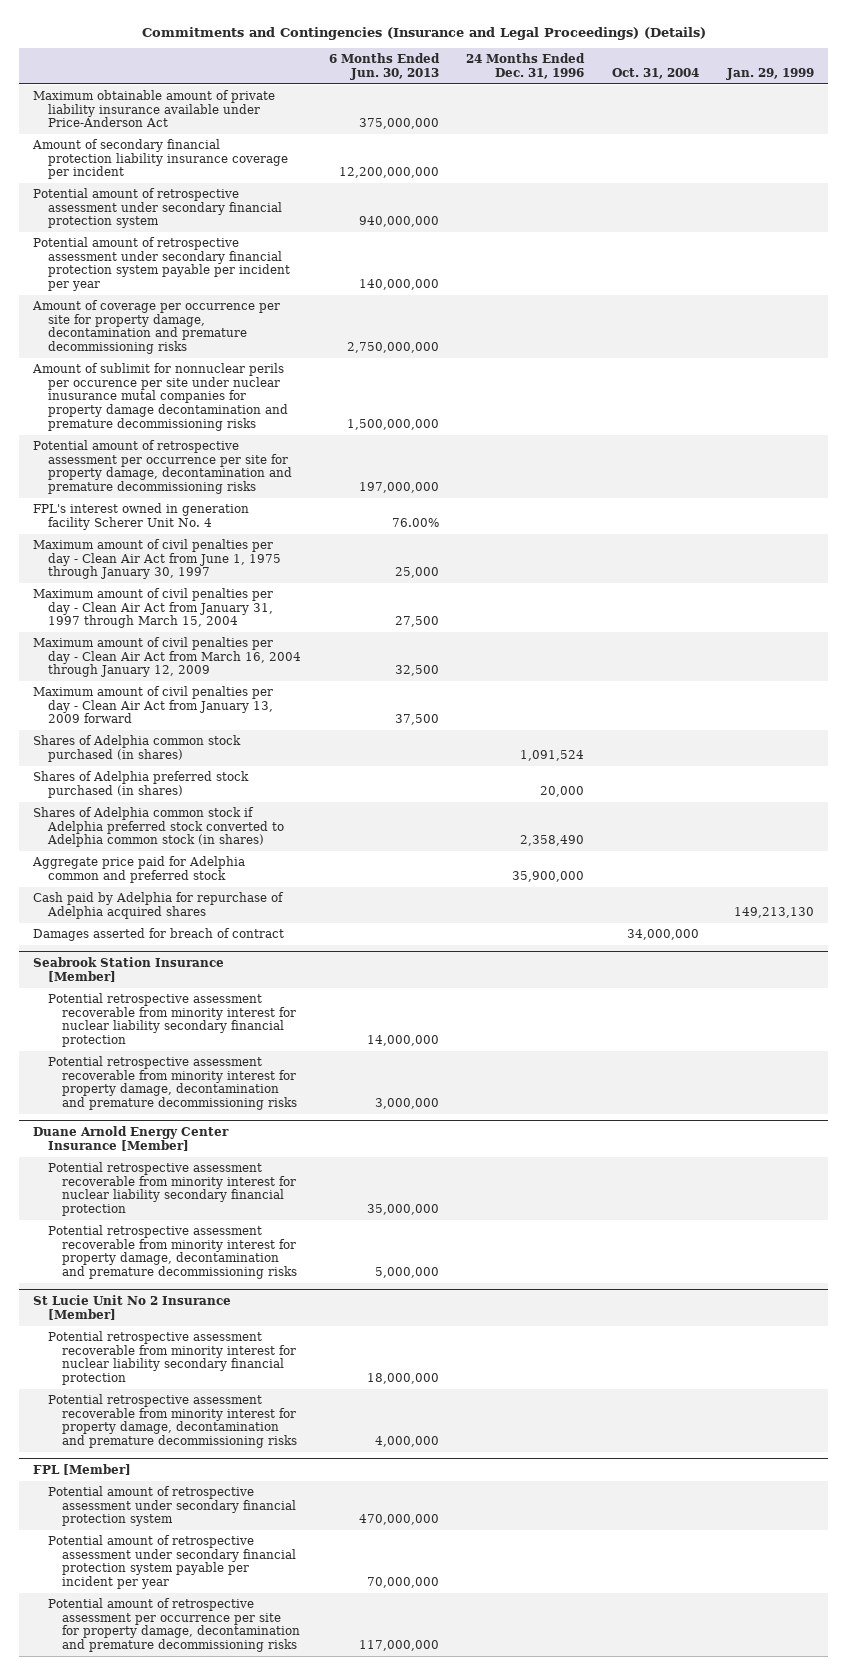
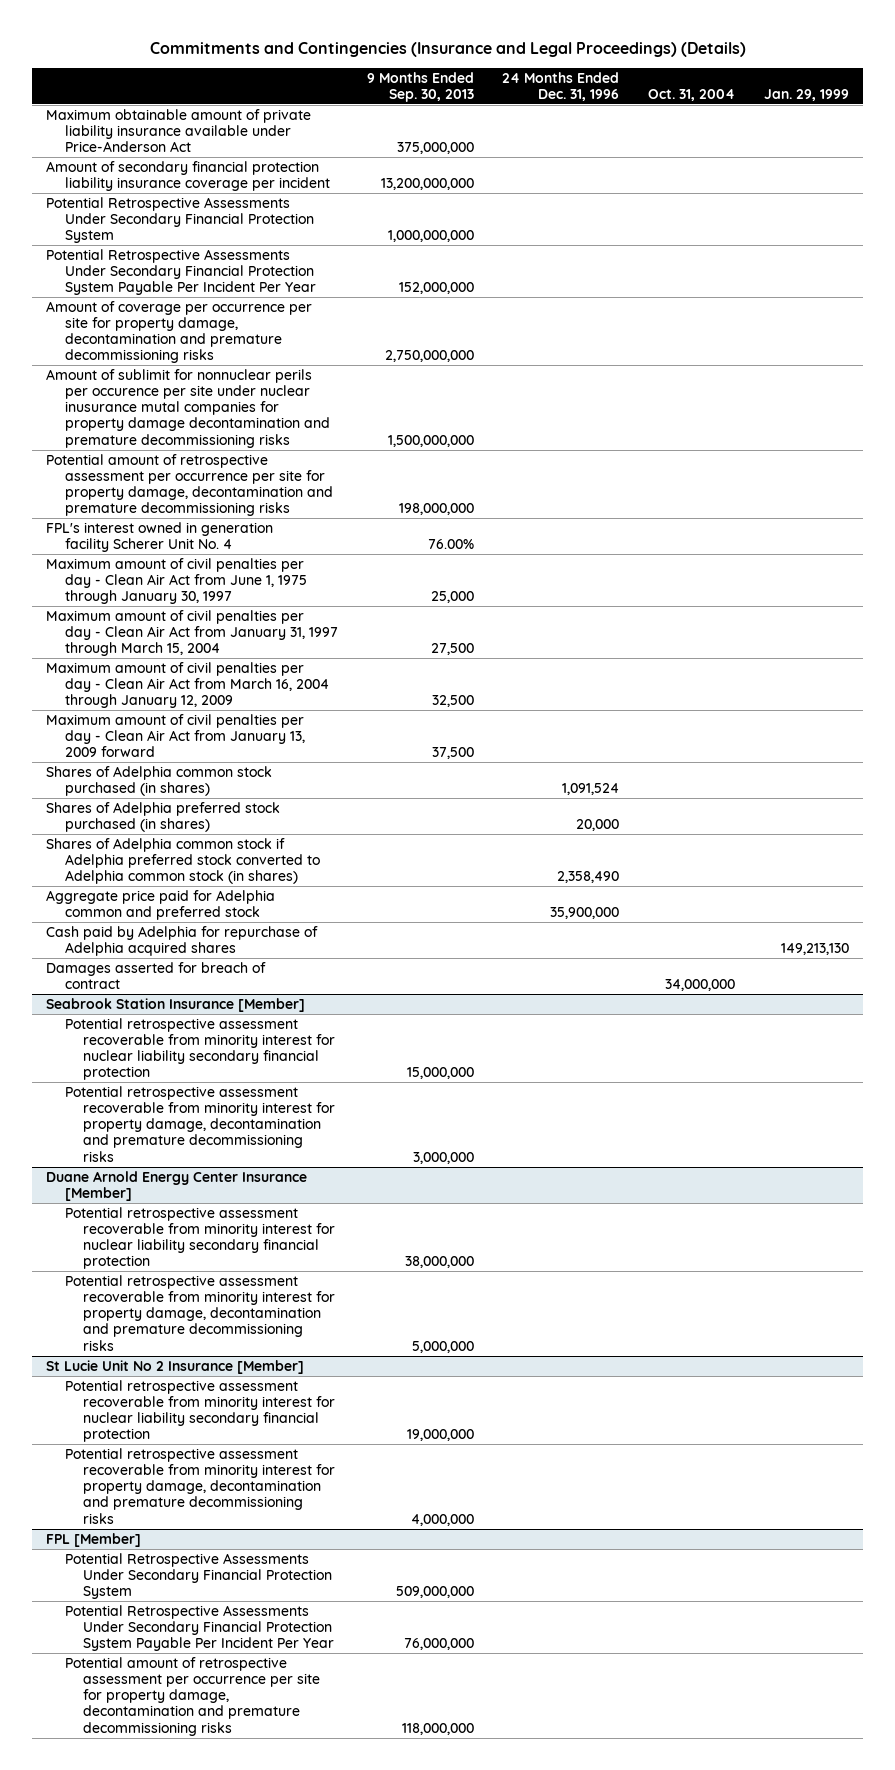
[328,53,440,80] 6 Months Ended Jun. 30, 2013 -> none
none -> [366,71,474,102] 9 Months Ended Sep. 30, 2013
[33,188,282,229] Potential amount of retrospective assessment under secondary financial protection system -> [46,196,314,244] Potential Retrospective Assessments Under Secondary Financial Protection System
[33,237,290,292] Potential amount of retrospective assessment under secondary financial protection system payable per incident per year -> [46,248,316,296] Potential Retrospective Assessments Under Secondary Financial Protection System Payable Per Incident Per Year
[47,1486,296,1527] Potential amount of retrospective assessment under secondary financial protection system -> [64,1552,333,1600] Potential Retrospective Assessments Under Secondary Financial Protection System
[47,1535,296,1590] Potential amount of retrospective assessment under secondary financial protection system payable per incident per year -> [64,1604,335,1652] Potential Retrospective Assessments Under Secondary Financial Protection System Payable Per Incident Per Year

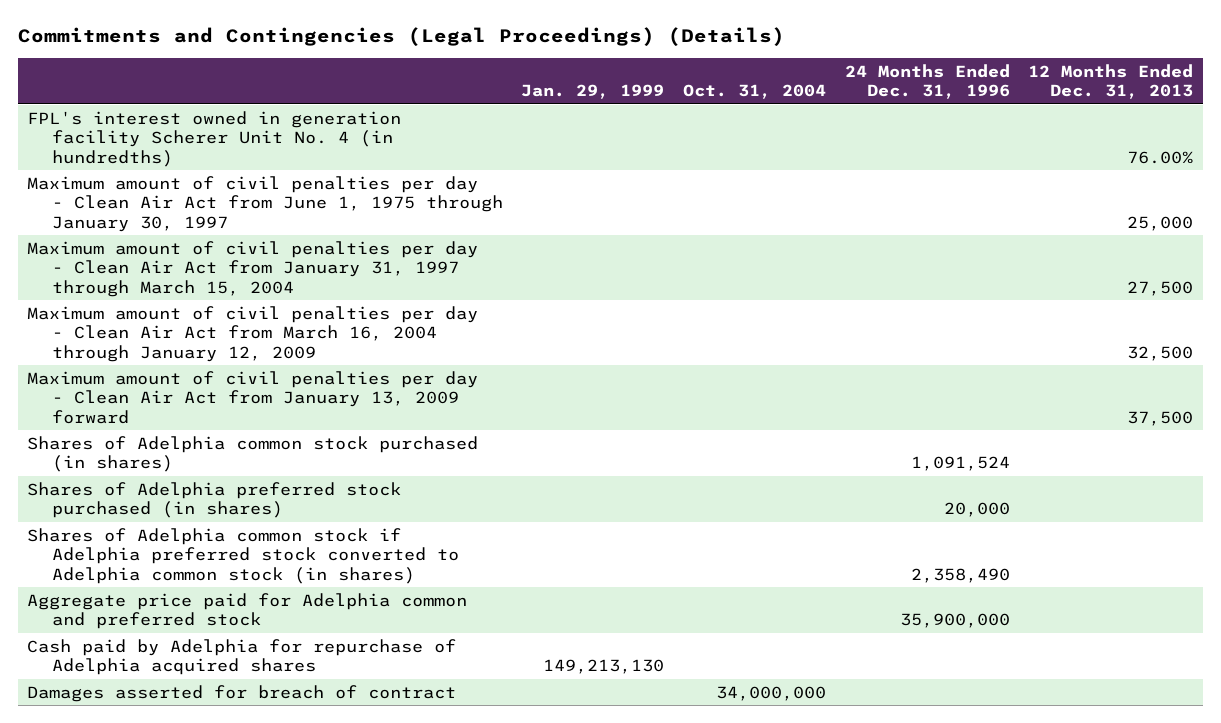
[149,41,746,57] Commitments and Contingencies (Insurance and Legal Proceedings) (Details) -> [18,27,786,47] Commitments and Contingencies (Legal Proceedings) (Details)
[366,71,474,102] 9 Months Ended Sep. 30, 2013 -> none
none -> [1028,63,1194,100] 12 Months Ended Dec. 31, 2013
[46,108,312,153] Maximum obtainable amount of private liability insurance available under Price-Anderson Act -> none
[46,160,330,192] Amount of secondary financial protection liability insurance coverage per incident -> none
[46,196,314,244] Potential Retrospective Assessments Under Secondary Financial Protection System -> none
[46,248,316,296] Potential Retrospective Assessments Under Secondary Financial Protection System Payable Per Incident Per Year -> none
[46,300,313,364] Amount of coverage per occurrence per site for property damage, decontamination and premature decommissioning risks -> none
[46,368,330,448] Amount of sublimit for nonnuclear perils per occurence per site under nuclear inusurance mutal companies for property damage decontamination and premature decommissioning risks -> none
[46,453,333,517] Potential amount of retrospective assessment per occurrence per site for property damage, decontamination and premature decommissioning risks -> none
[46,521,274,553] FPL's interest owned in generation facility Scherer Unit No. 4 -> [27,110,402,167] FPL's interest owned in generation facility Scherer Unit No. 4 (in hundredths)
[46,997,306,1012] Seabrook Station Insurance [Member] -> none
[64,1017,336,1081] Potential retrospective assessment recoverable from minority interest for nuclear liability secondary financial protection -> none
[64,1085,336,1162] Potential retrospective assessment recoverable from minority interest for property damage, decontamination and premature decommissioning risks -> none
[46,1170,308,1202] Duane Arnold Energy Center Insurance [Member] -> none
[64,1206,336,1270] Potential retrospective assessment recoverable from minority interest for nuclear liability secondary financial protection -> none
[64,1274,336,1351] Potential retrospective assessment recoverable from minority interest for property damage, decontamination and premature decommissioning risks -> none
[46,1359,305,1374] St Lucie Unit No 2 Insurance [Member] -> none
[64,1379,336,1443] Potential retrospective assessment recoverable from minority interest for nuclear liability secondary financial protection -> none
[64,1447,336,1524] Potential retrospective assessment recoverable from minority interest for property damage, decontamination and premature decommissioning risks -> none
[46,1532,142,1547] FPL [Member] -> none
[64,1552,333,1600] Potential Retrospective Assessments Under Secondary Financial Protection System -> none
[64,1604,335,1652] Potential Retrospective Assessments Under Secondary Financial Protection System Payable Per Incident Per Year -> none
[64,1656,321,1736] Potential amount of retrospective assessment per occurrence per site for property damage, decontamination and premature decommissioning risks -> none

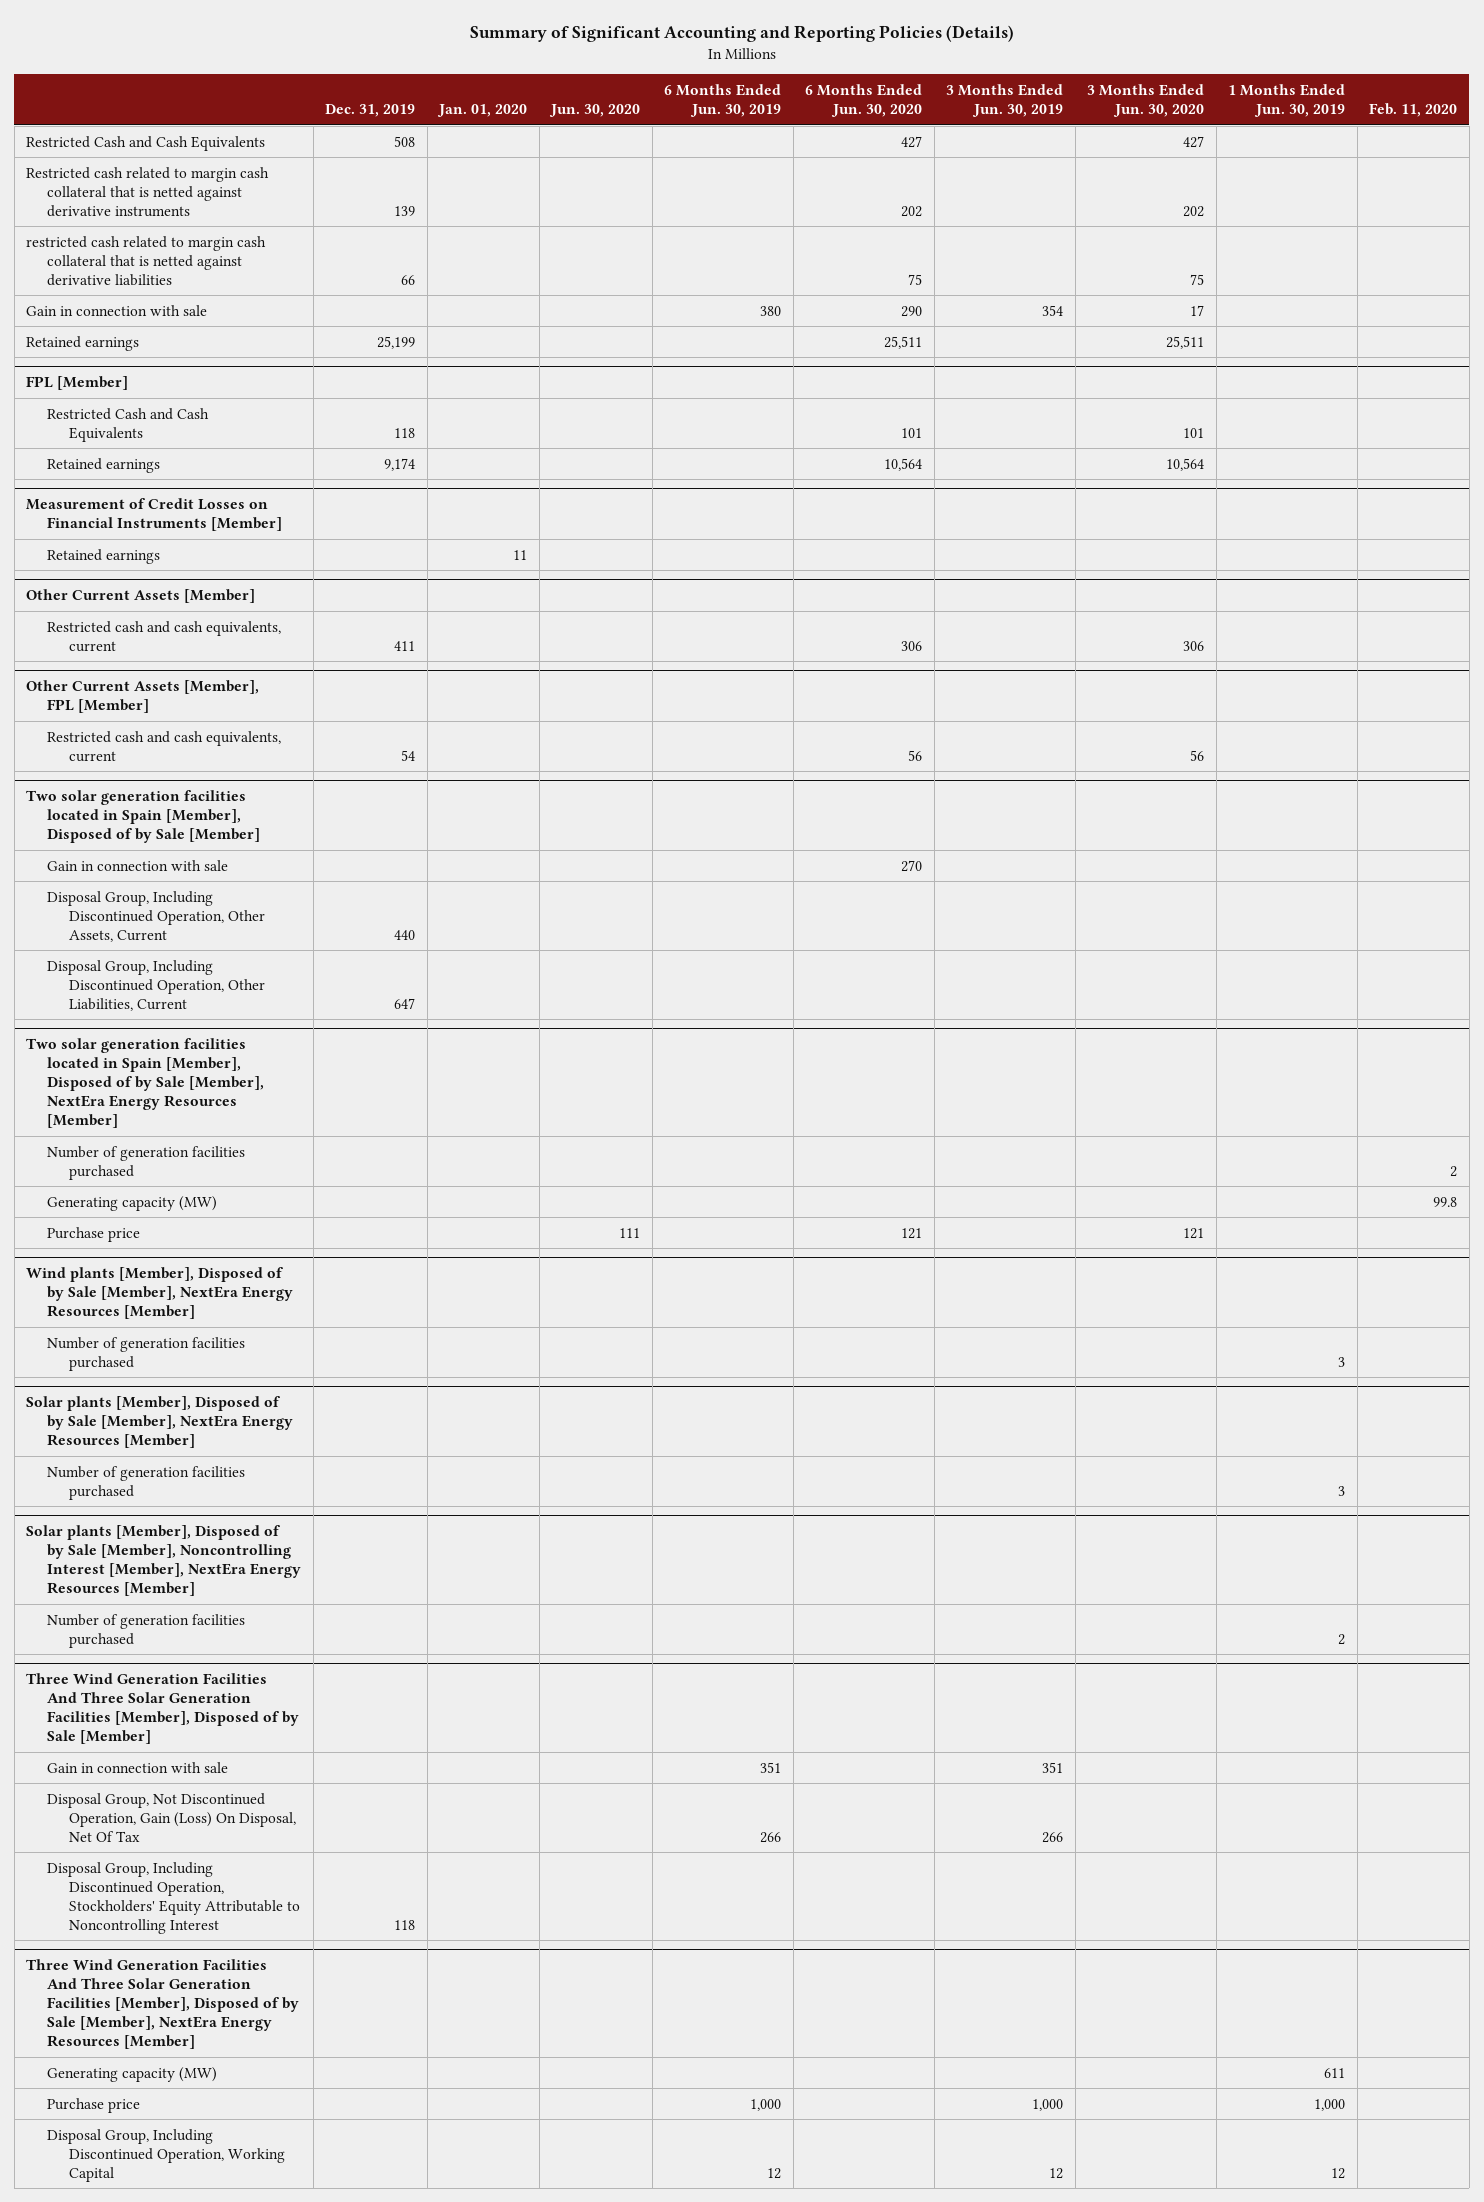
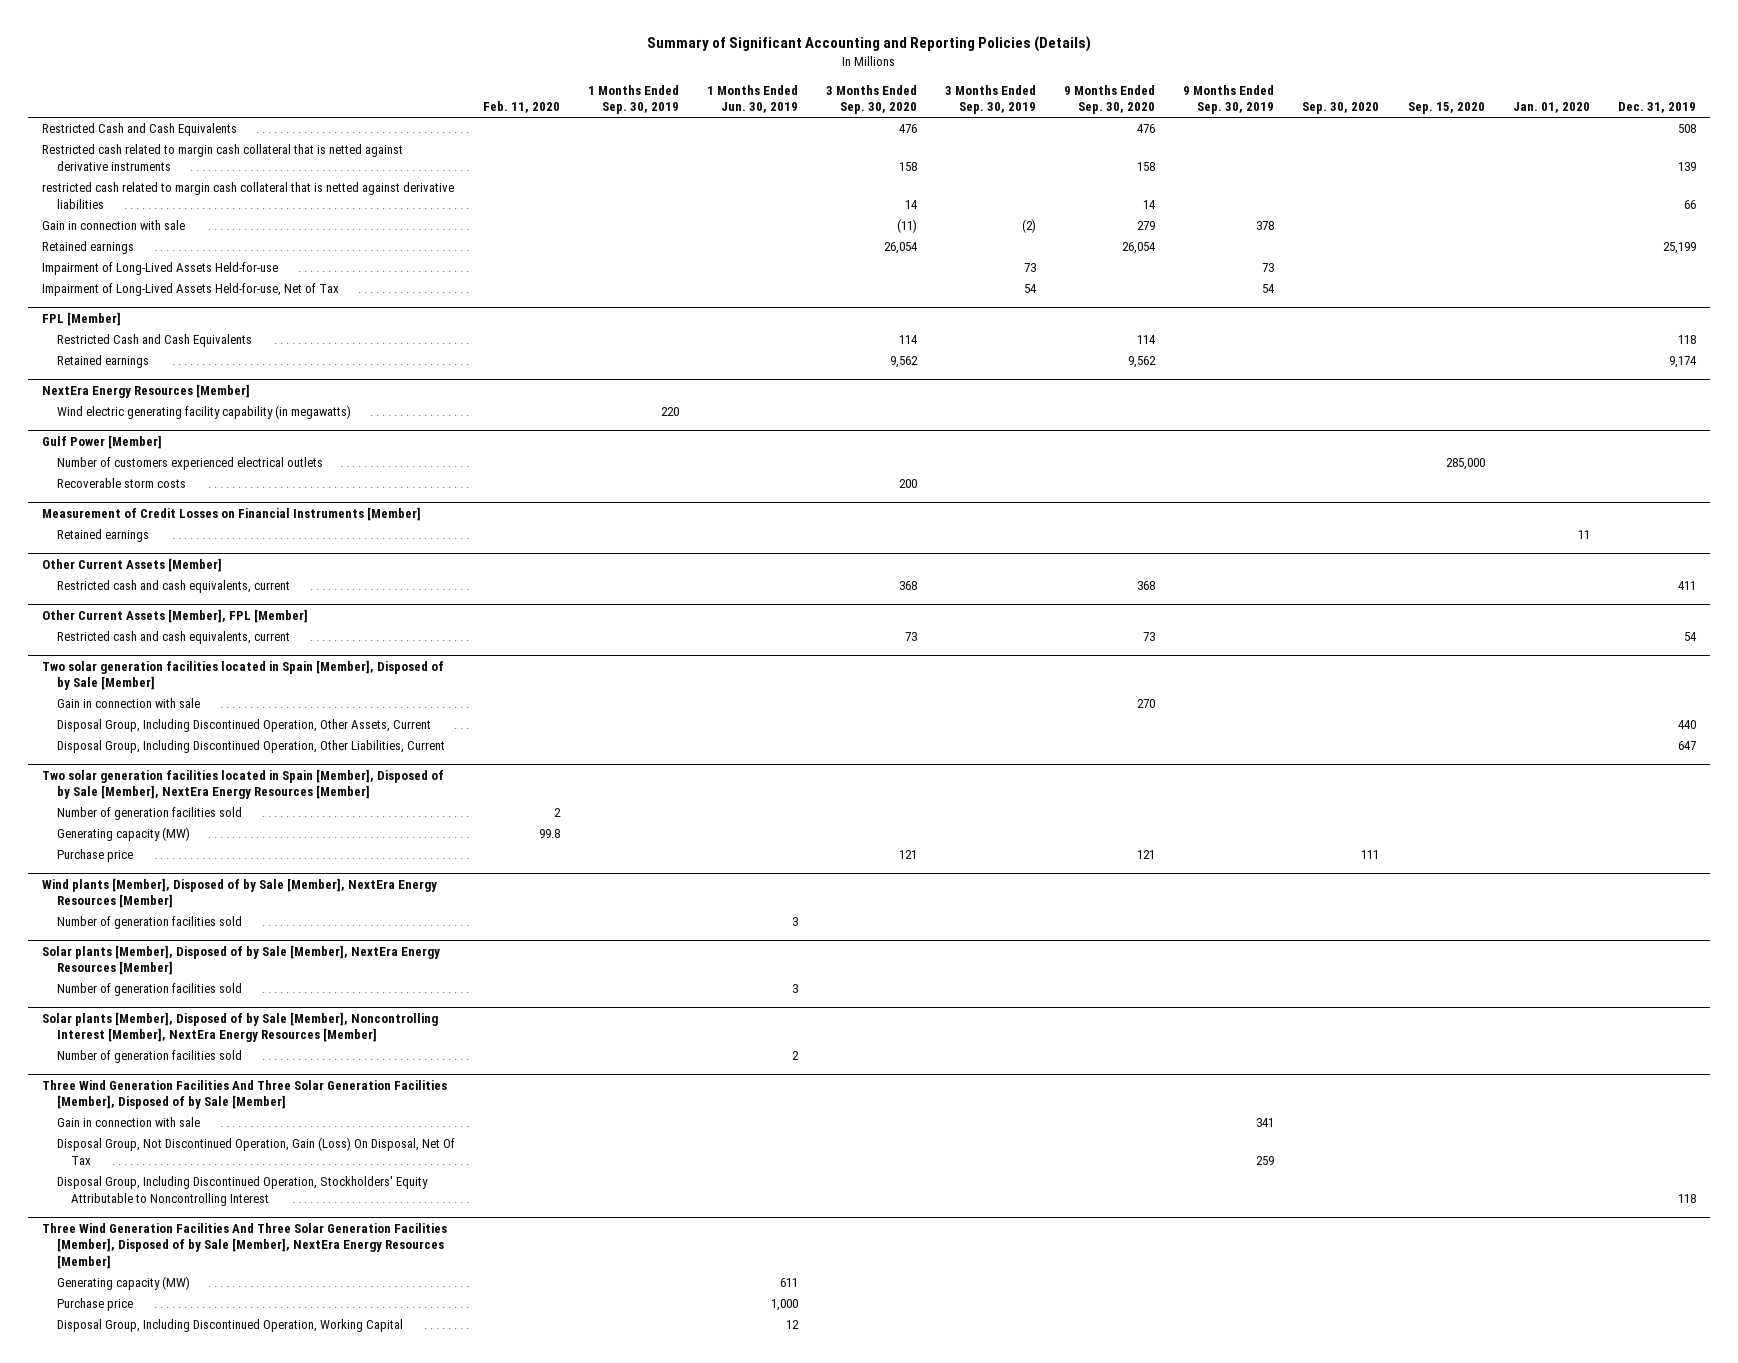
[549,103,641,117] Jun. 30, 2020 -> none
[664,83,782,117] 6 Months Ended Jun. 30, 2019 -> none
[805,83,923,117] 6 Months Ended Jun. 30, 2020 -> none
[946,83,1064,117] 3 Months Ended Jun. 30, 2019 -> none
[1087,83,1205,117] 3 Months Ended Jun. 30, 2020 -> none
none -> [587,84,679,115] 1 Months Ended Sep. 30, 2019
none -> [825,84,917,115] 3 Months Ended Sep. 30, 2020
none -> [945,84,1037,115] 3 Months Ended Sep. 30, 2019
none -> [1064,84,1156,115] 9 Months Ended Sep. 30, 2020
none -> [1183,84,1275,115] 9 Months Ended Sep. 30, 2019
none -> [1302,102,1380,115] Sep. 30, 2020
none -> [1407,102,1485,115] Sep. 15, 2020
none -> [42,262,279,276] Impairment of Long-Lived Assets Held-for-use
none -> [42,283,340,297] Impairment of Long-Lived Assets Held-for-use, Net of Tax
none -> [42,383,251,398] NextEra Energy Resources [Member]
none -> [56,405,351,420] Wind electric generating facility capability (in megawatts)
none -> [42,434,163,449] Gulf Power [Member]
none -> [56,457,323,471] Number of customers experienced electrical outlets
none -> [56,478,186,489] Recoverable storm costs
[47,1145,246,1180] Number of generation facilities purchased -> [56,807,242,821] Number of generation facilities sold
[47,1336,246,1371] Number of generation facilities purchased -> [56,916,242,930] Number of generation facilities sold
[47,1465,246,1500] Number of generation facilities purchased -> [56,983,242,997] Number of generation facilities sold
[47,1613,246,1648] Number of generation facilities purchased -> [56,1050,242,1064] Number of generation facilities sold

